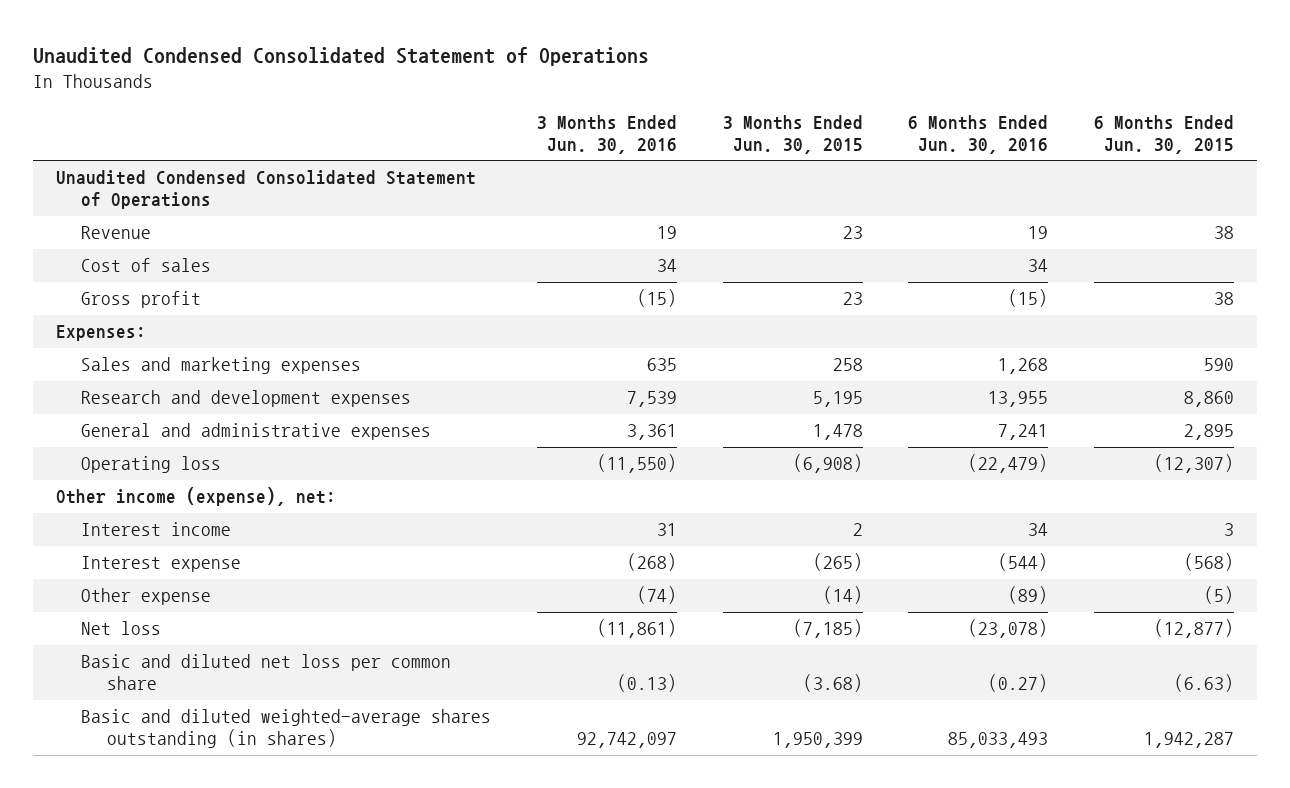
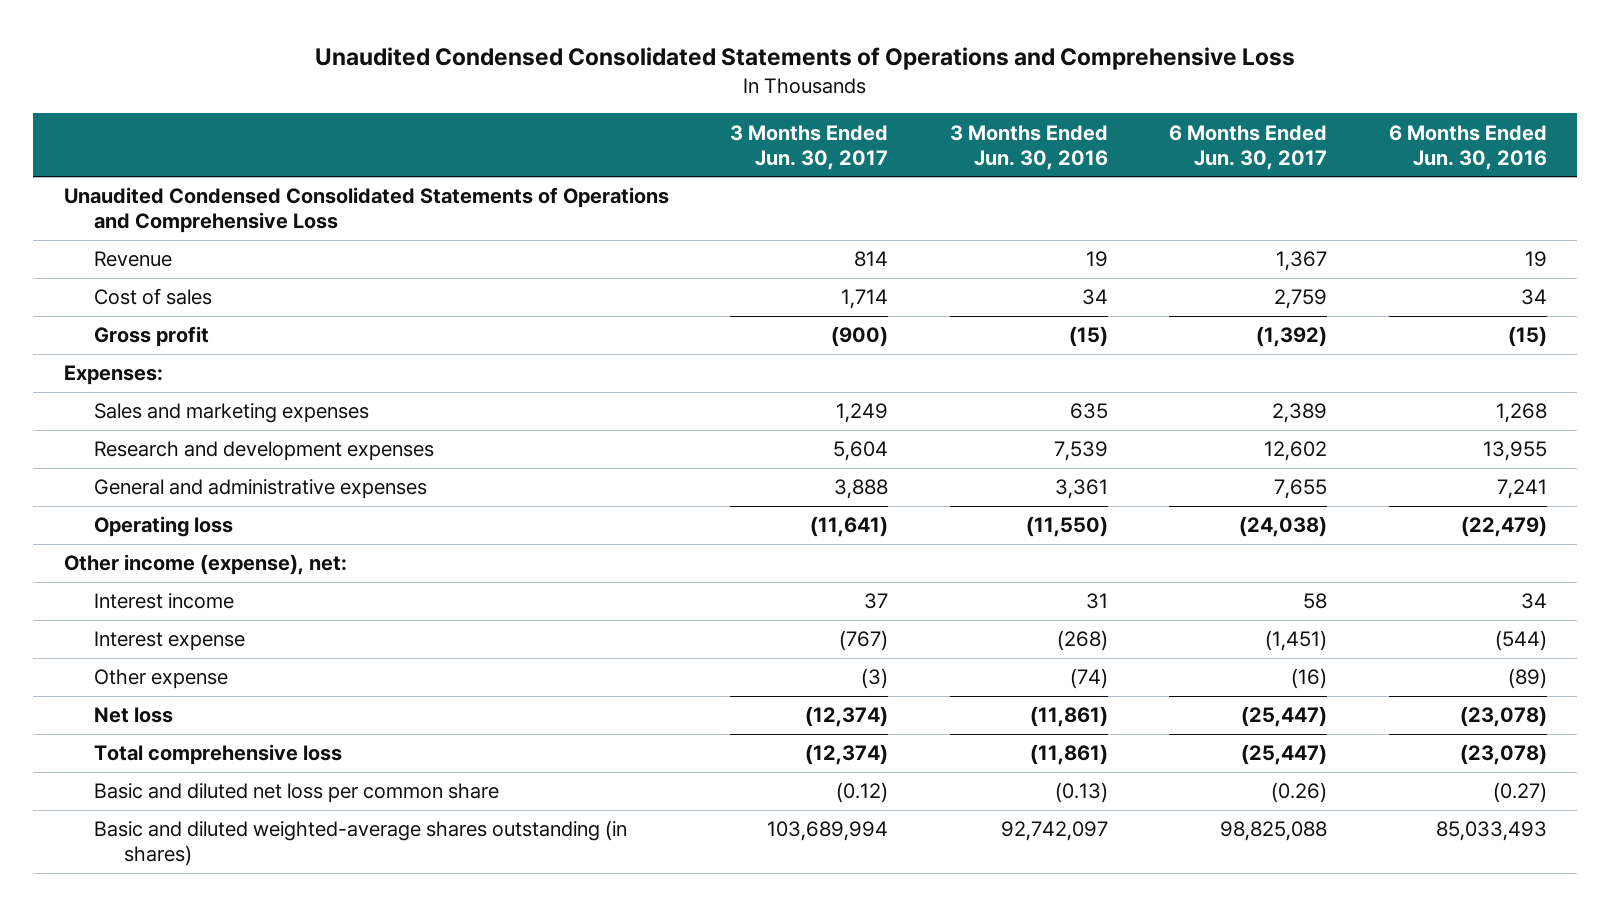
[32,46,649,66] Unaudited Condensed Consolidated Statement of Operations -> [315,47,1296,71] Unaudited Condensed Consolidated Statements of Operations and Comprehensive Loss
[722,115,863,154] 3 Months Ended Jun. 30, 2015 -> none
[1094,115,1235,154] 6 Months Ended Jun. 30, 2015 -> none
none -> [730,124,889,170] 3 Months Ended Jun. 30, 2017
none -> [1169,124,1328,170] 6 Months Ended Jun. 30, 2017
[55,170,476,210] Unaudited Condensed Consolidated Statement of Operations -> [64,187,670,234] Unaudited Condensed Consolidated Statements of Operations and Comprehensive Loss
none -> [94,744,343,766] Total comprehensive loss

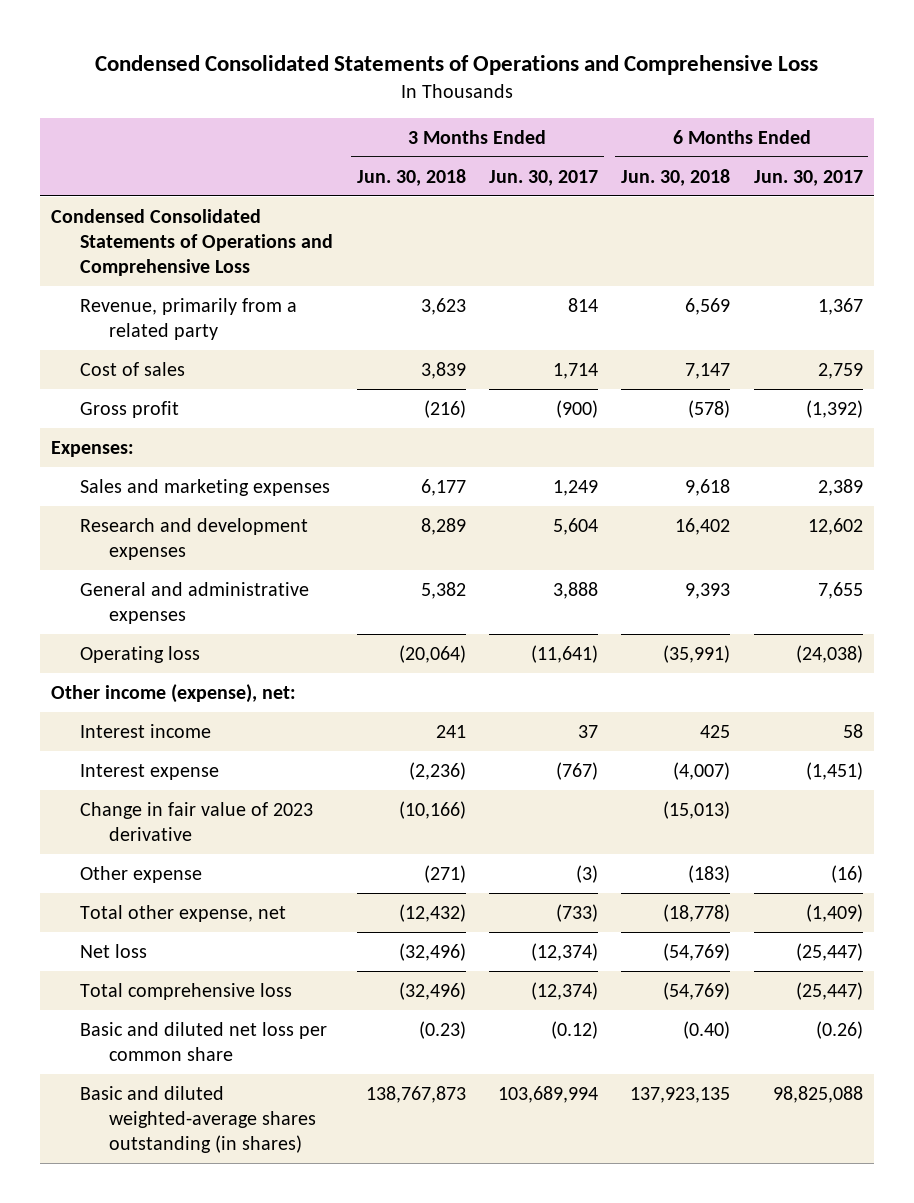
[315,47,1296,71] Unaudited Condensed Consolidated Statements of Operations and Comprehensive Loss -> [95,54,819,75] Condensed Consolidated Statements of Operations and Comprehensive Loss
[949,124,1108,170] 3 Months Ended Jun. 30, 2016 -> none
[1388,124,1547,170] 6 Months Ended Jun. 30, 2016 -> none
none -> [356,168,466,186] Jun. 30, 2018
none -> [621,168,731,186] Jun. 30, 2018
[64,187,670,234] Unaudited Condensed Consolidated Statements of Operations and Comprehensive Loss -> [51,208,334,276] Condensed Consolidated Statements of Operations and Comprehensive Loss
[94,251,173,268] Revenue -> [80,297,298,340] Revenue, primarily from a related party
none -> [80,801,314,841] Change in fair value of 2023 derivative
none -> [80,904,287,922] Total other expense, net

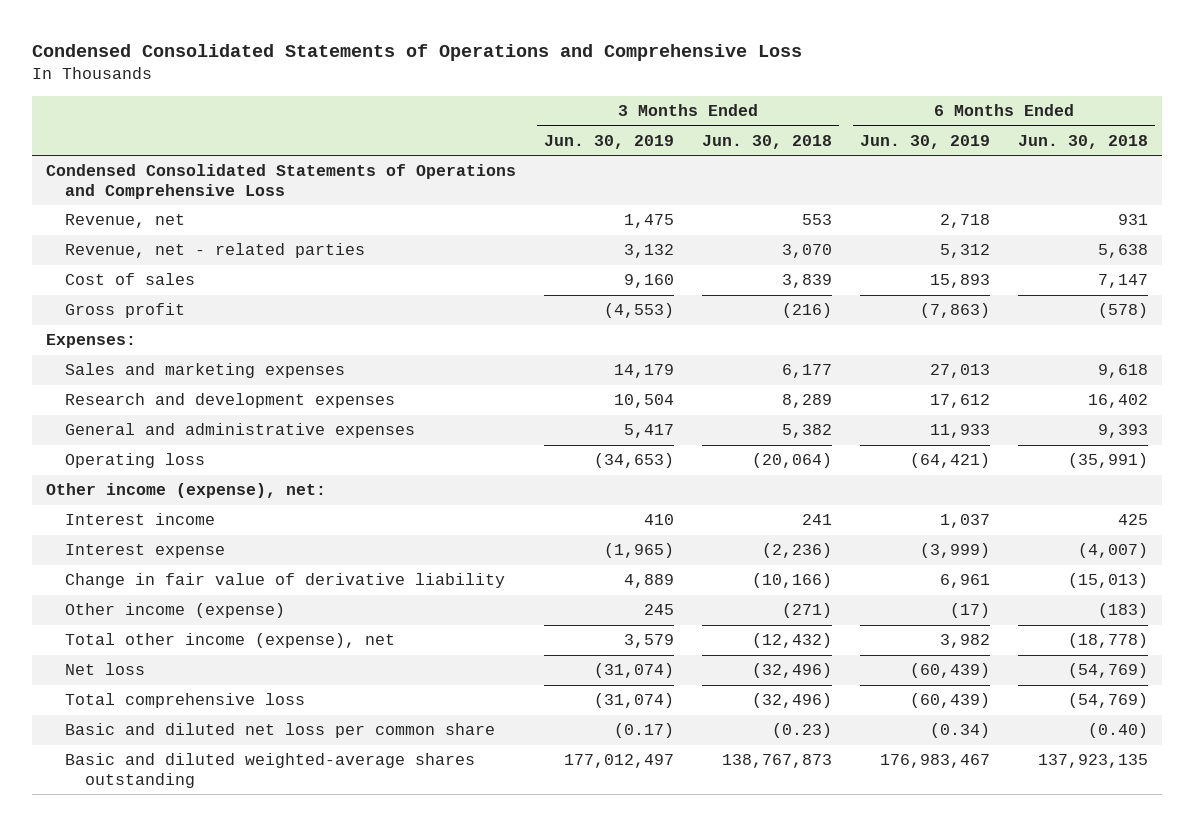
[488,169,598,186] Jun. 30, 2017 -> none
[753,169,863,186] Jun. 30, 2017 -> none
none -> [544,134,675,149] Jun. 30, 2019
none -> [860,134,991,149] Jun. 30, 2019
[80,297,298,340] Revenue, primarily from a related party -> none
none -> [65,214,186,229] Revenue, net
none -> [65,243,366,259] Revenue, net - related parties
[80,801,314,841] Change in fair value of 2023 derivative -> [65,573,506,589] Change in fair value of derivative liability
[80,865,203,883] Other expense -> [65,603,286,619] Other income (expense)
[80,904,287,922] Total other expense, net -> [65,633,396,649] Total other income (expense), net
[80,1085,316,1153] Basic and diluted weighted-average shares outstanding (in shares) -> [65,753,476,788] Basic and diluted weighted-average shares outstanding

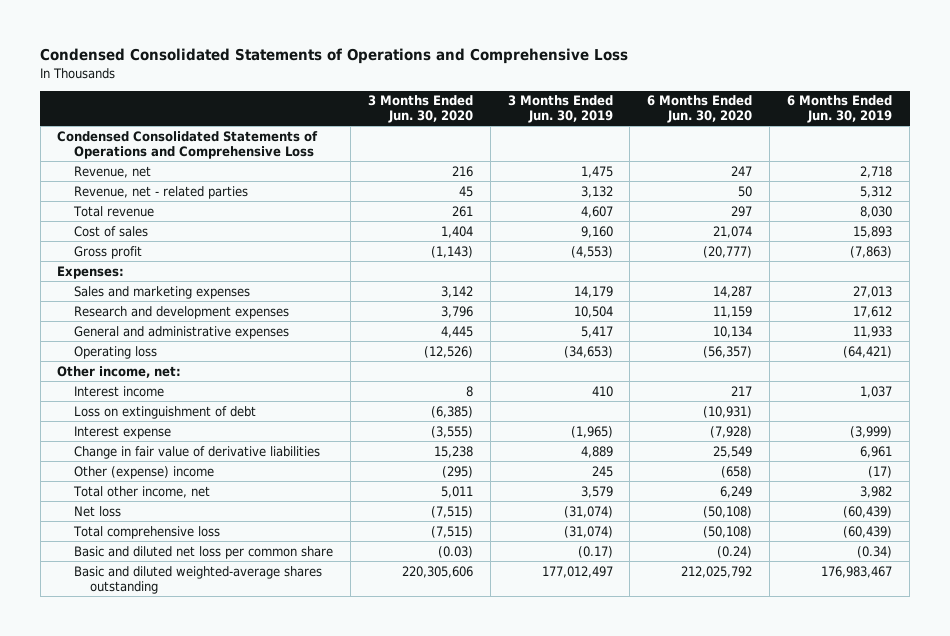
[702,134,833,149] Jun. 30, 2018 -> none
[1018,134,1149,149] Jun. 30, 2018 -> none
none -> [367,95,473,124] 3 Months Ended Jun. 30, 2020
none -> [647,95,753,124] 6 Months Ended Jun. 30, 2020
none -> [72,205,154,217] Total revenue
[46,483,327,499] Other income (expense), net: -> [57,365,182,378] Other income, net:
none -> [73,405,256,419] Loss on extinguishment of debt
[65,573,506,589] Change in fair value of derivative liability -> [73,445,320,459] Change in fair value of derivative liabilities
[65,603,286,619] Other income (expense) -> [73,465,214,479] Other (expense) income
[65,633,396,649] Total other income (expense), net -> [72,485,210,498] Total other income, net

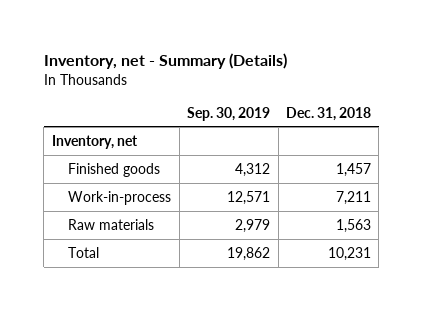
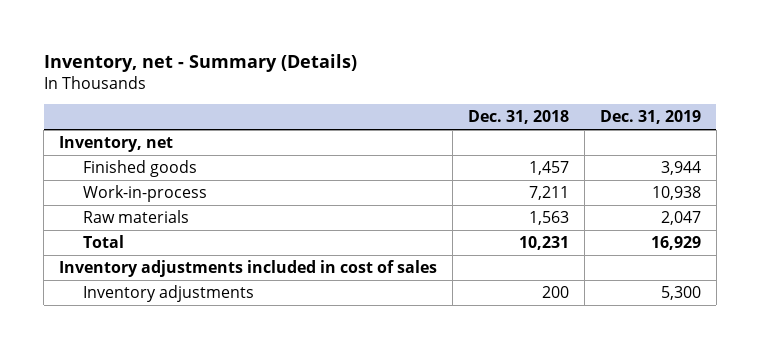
[187,106,271,121] Sep. 30, 2019 -> none
none -> [599,110,701,125] Dec. 31, 2019
none -> [59,260,438,278] Inventory adjustments included in cost of sales
none -> [82,285,254,303] Inventory adjustments

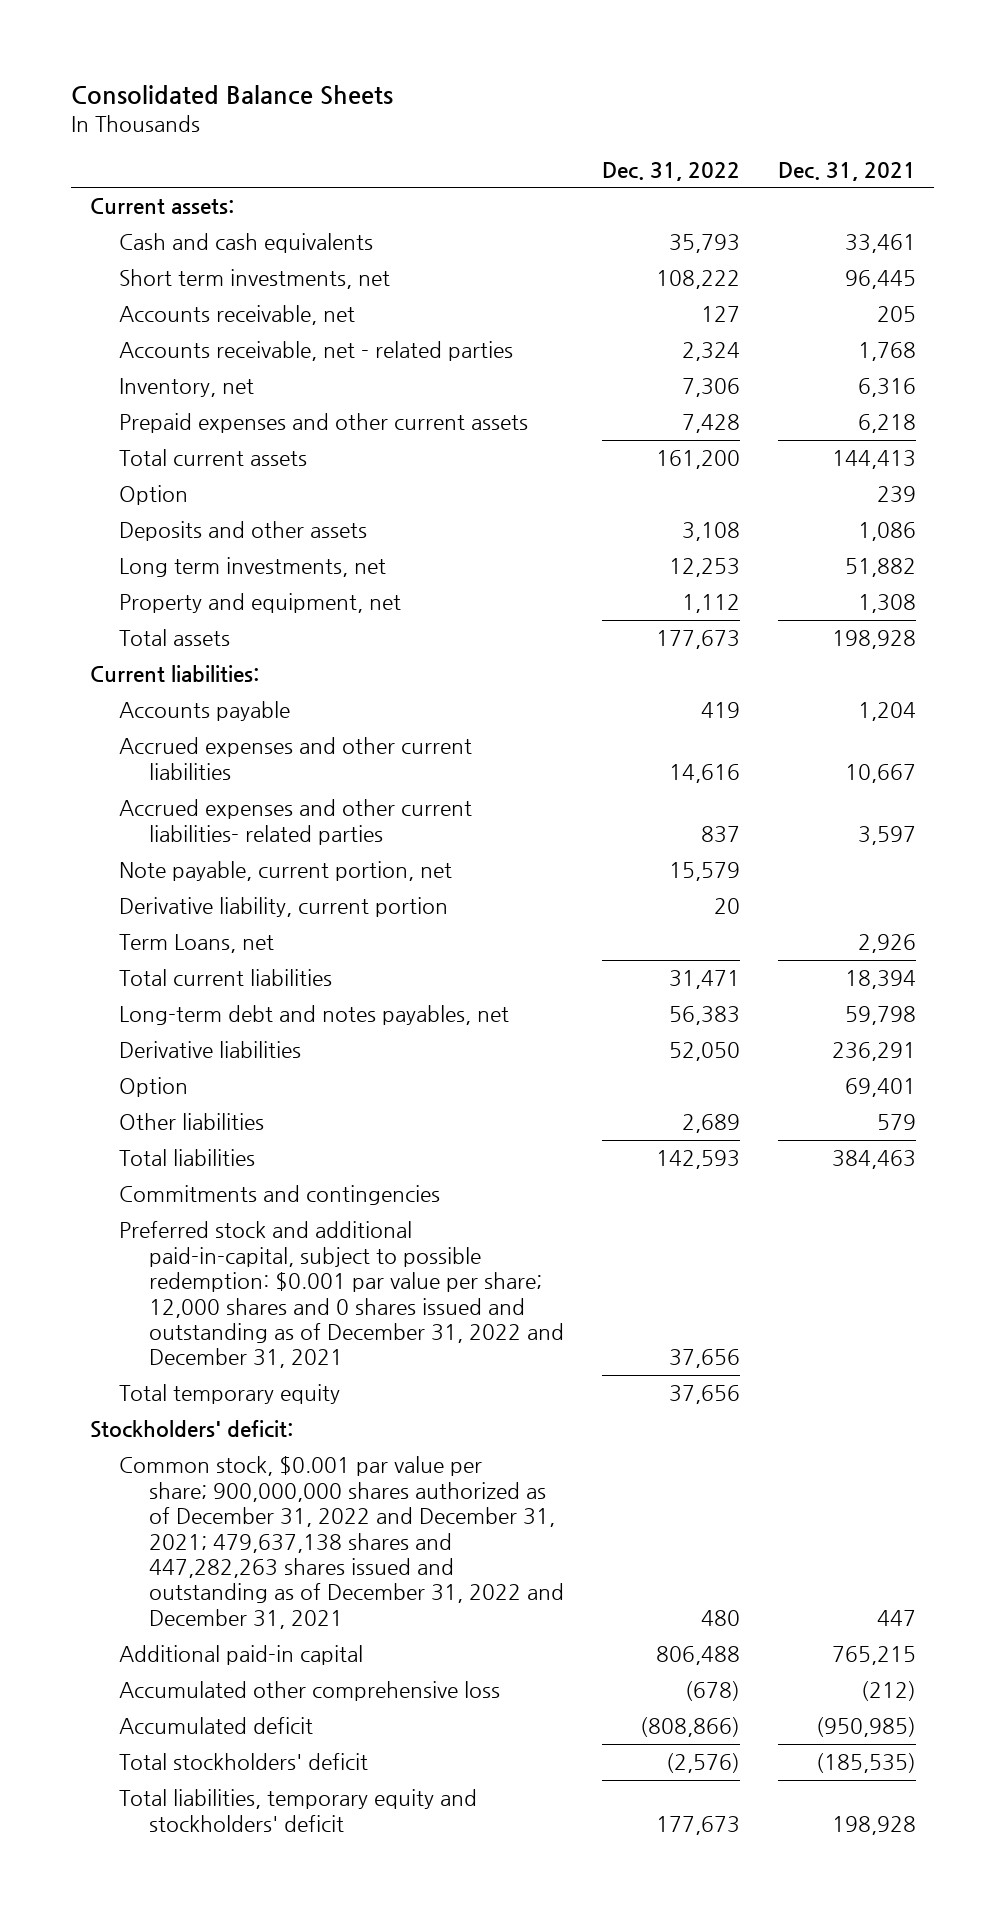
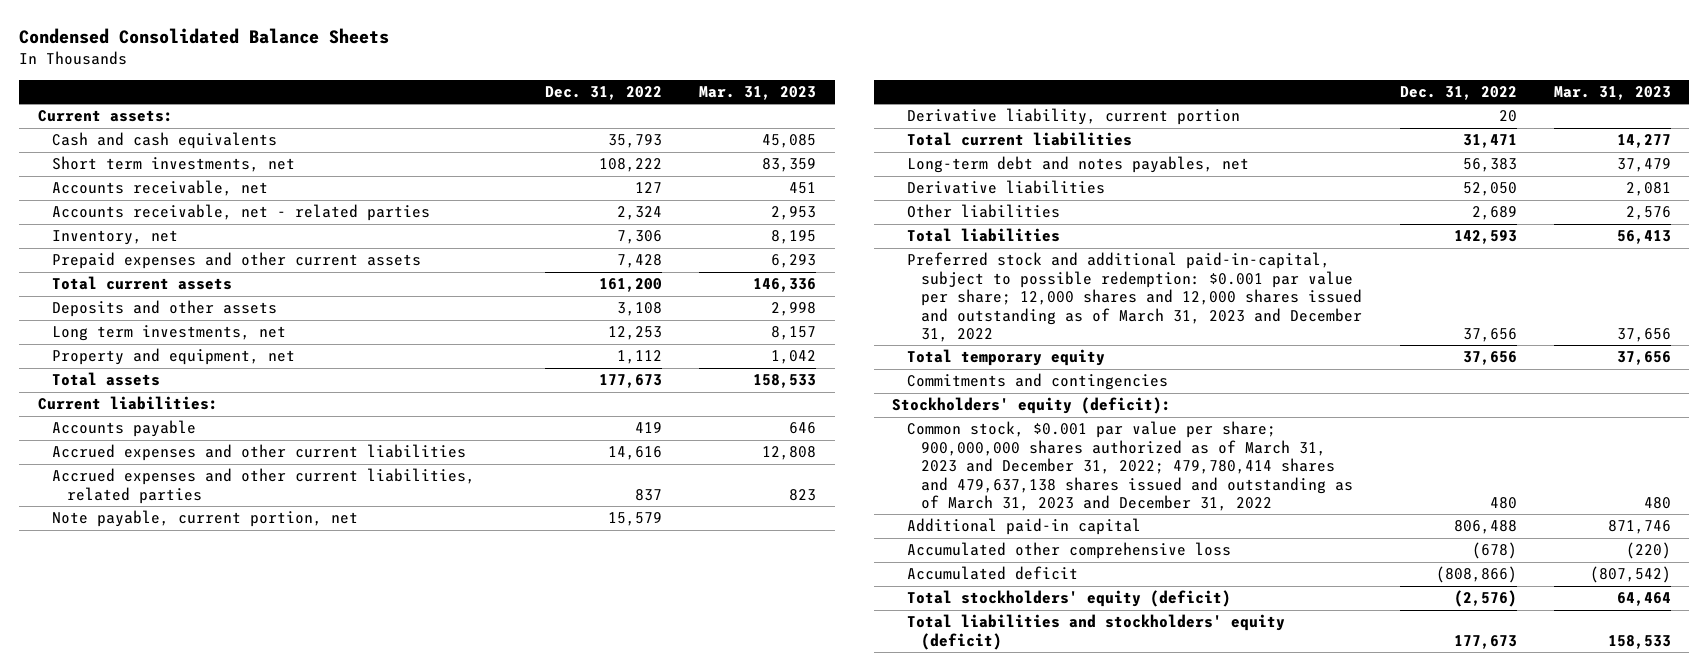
[70,84,393,105] Consolidated Balance Sheets -> [19,28,390,45] Condensed Consolidated Balance Sheets
[777,161,916,181] Dec. 31, 2021 -> none
none -> [699,86,817,101] Mar. 31, 2023
[119,485,189,506] Option -> none
[119,799,473,845] Accrued expenses and other current liabilities- related parties -> [52,468,476,504] Accrued expenses and other current liabilities, related parties
[119,934,275,954] Term Loans, net -> none
[119,1077,189,1098] Option -> none
[119,1221,565,1369] Preferred stock and additional paid-in-capital, subject to possible redemption: $0.001 par value per share; 12,000 shares and 0 shares issued and outstanding as of December 31, 2022 and December 31, 2021 -> [906,252,1363,343] Preferred stock and additional paid-in-capital, subject to possible redemption: $0.001 par value per share; 12,000 shares and 12,000 shares issued and outstanding as of March 31, 2023 and December 31, 2022
[119,1185,441,1206] Commitments and contingencies -> [906,373,1168,391] Commitments and contingencies
[89,1420,293,1439] Stockholders' deficit: -> [892,397,1172,415] Stockholders' equity (deficit):
[119,1456,565,1629] Common stock, $0.001 par value per share; 900,000,000 shares authorized as of December 31, 2022 and December 31, 2021; 479,637,138 shares and 447,282,263 shares issued and outstanding as of December 31, 2022 and December 31, 2021 -> [906,421,1354,512] Common stock, $0.001 par value per share; 900,000,000 shares authorized as of March 31, 2023 and December 31, 2022; 479,780,414 shares and 479,637,138 shares issued and outstanding as of March 31, 2023 and December 31, 2022
[119,1753,369,1771] Total stockholders' deficit -> [906,590,1231,608] Total stockholders' equity (deficit)
[119,1789,478,1832] Total liabilities, temporary equity and stockholders' deficit -> [906,614,1285,650] Total liabilities and stockholders' equity (deficit)

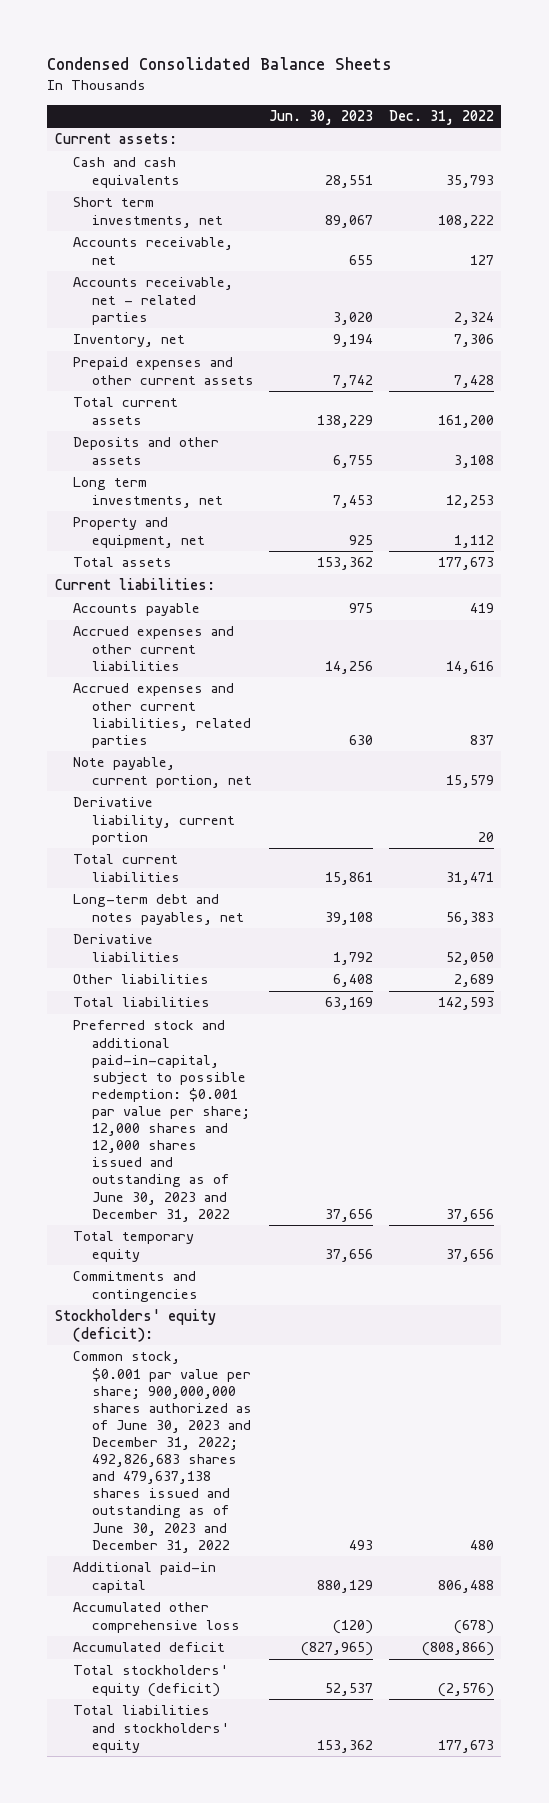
[699,86,817,101] Mar. 31, 2023 -> none
none -> [269,110,374,126] Jun. 30, 2023
[906,252,1363,343] Preferred stock and additional paid-in-capital, subject to possible redemption: $0.001 par value per share; 12,000 shares and 12,000 shares issued and outstanding as of March 31, 2023 and December 31, 2022 -> [73,1020,250,1222] Preferred stock and additional paid-in-capital, subject to possible redemption: $0.001 par value per share; 12,000 shares and 12,000 shares issued and outstanding as of June 30, 2023 and December 31, 2022
[906,421,1354,512] Common stock, $0.001 par value per share; 900,000,000 shares authorized as of March 31, 2023 and December 31, 2022; 479,780,414 shares and 479,637,138 shares issued and outstanding as of March 31, 2023 and December 31, 2022 -> [73,1351,252,1553] Common stock, $0.001 par value per share; 900,000,000 shares authorized as of June 30, 2023 and December 31, 2022; 492,826,683 shares and 479,637,138 shares issued and outstanding as of June 30, 2023 and December 31, 2022
[906,614,1285,650] Total liabilities and stockholders' equity (deficit) -> [73,1705,229,1753] Total liabilities and stockholders' equity

